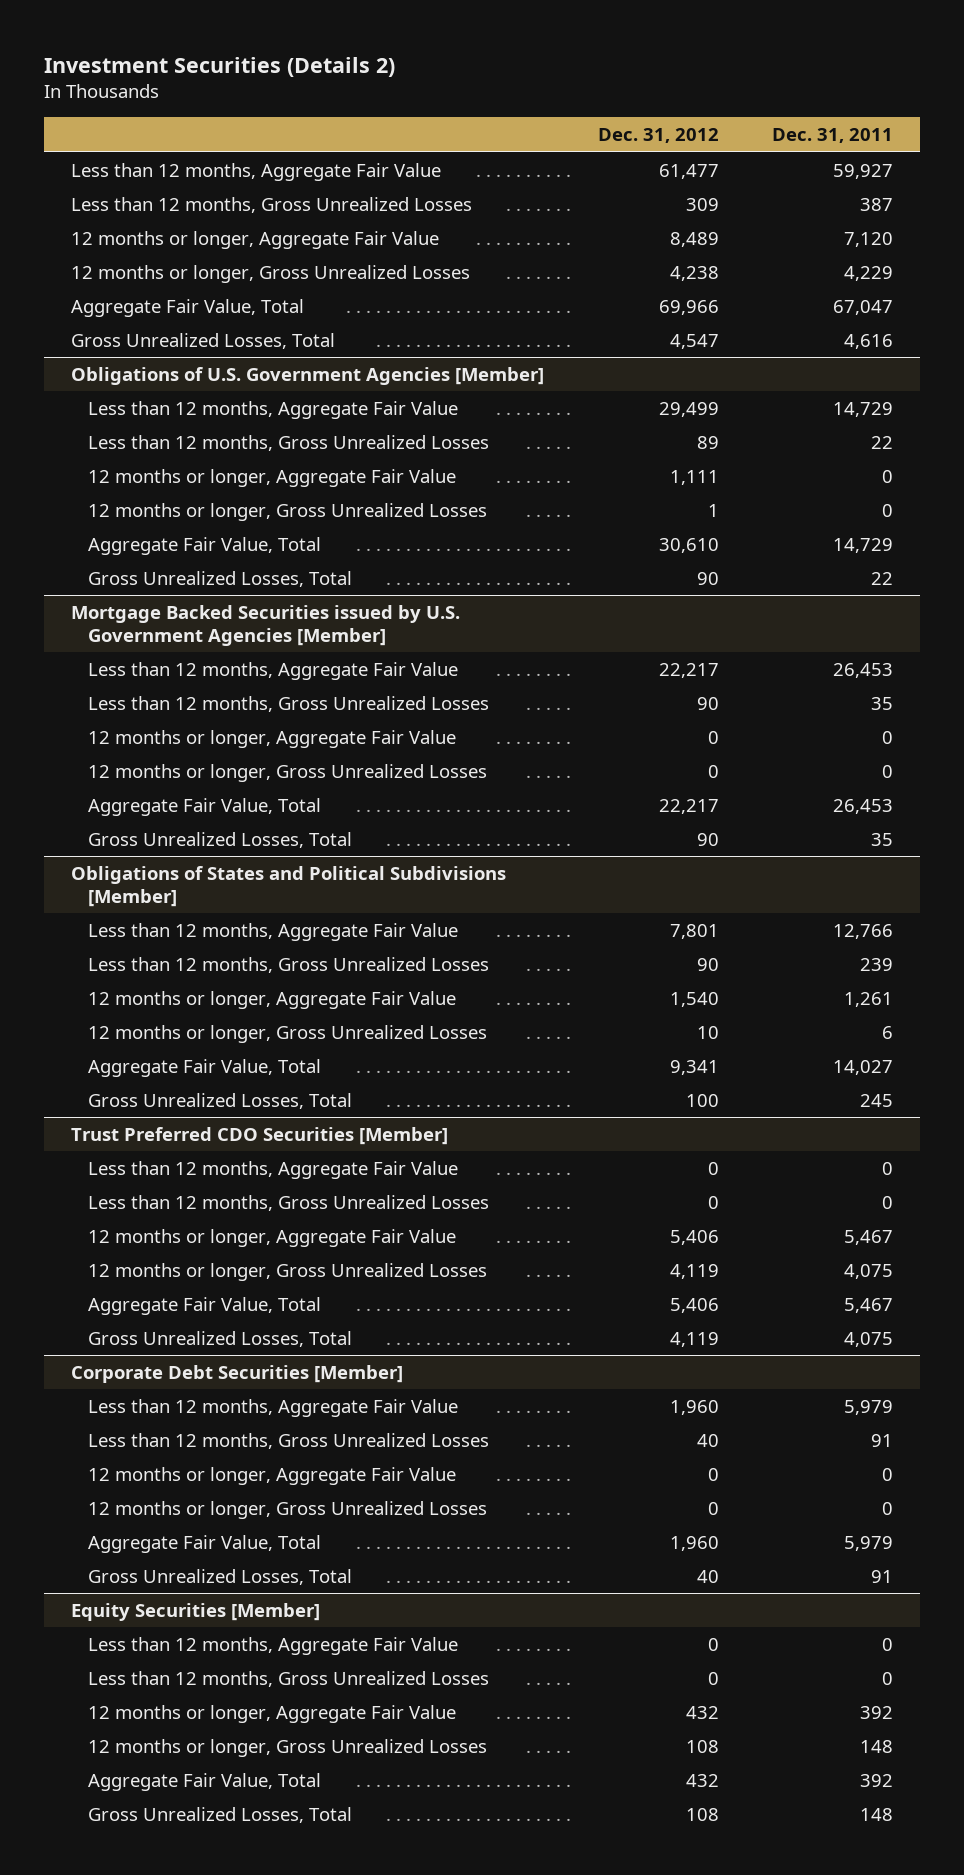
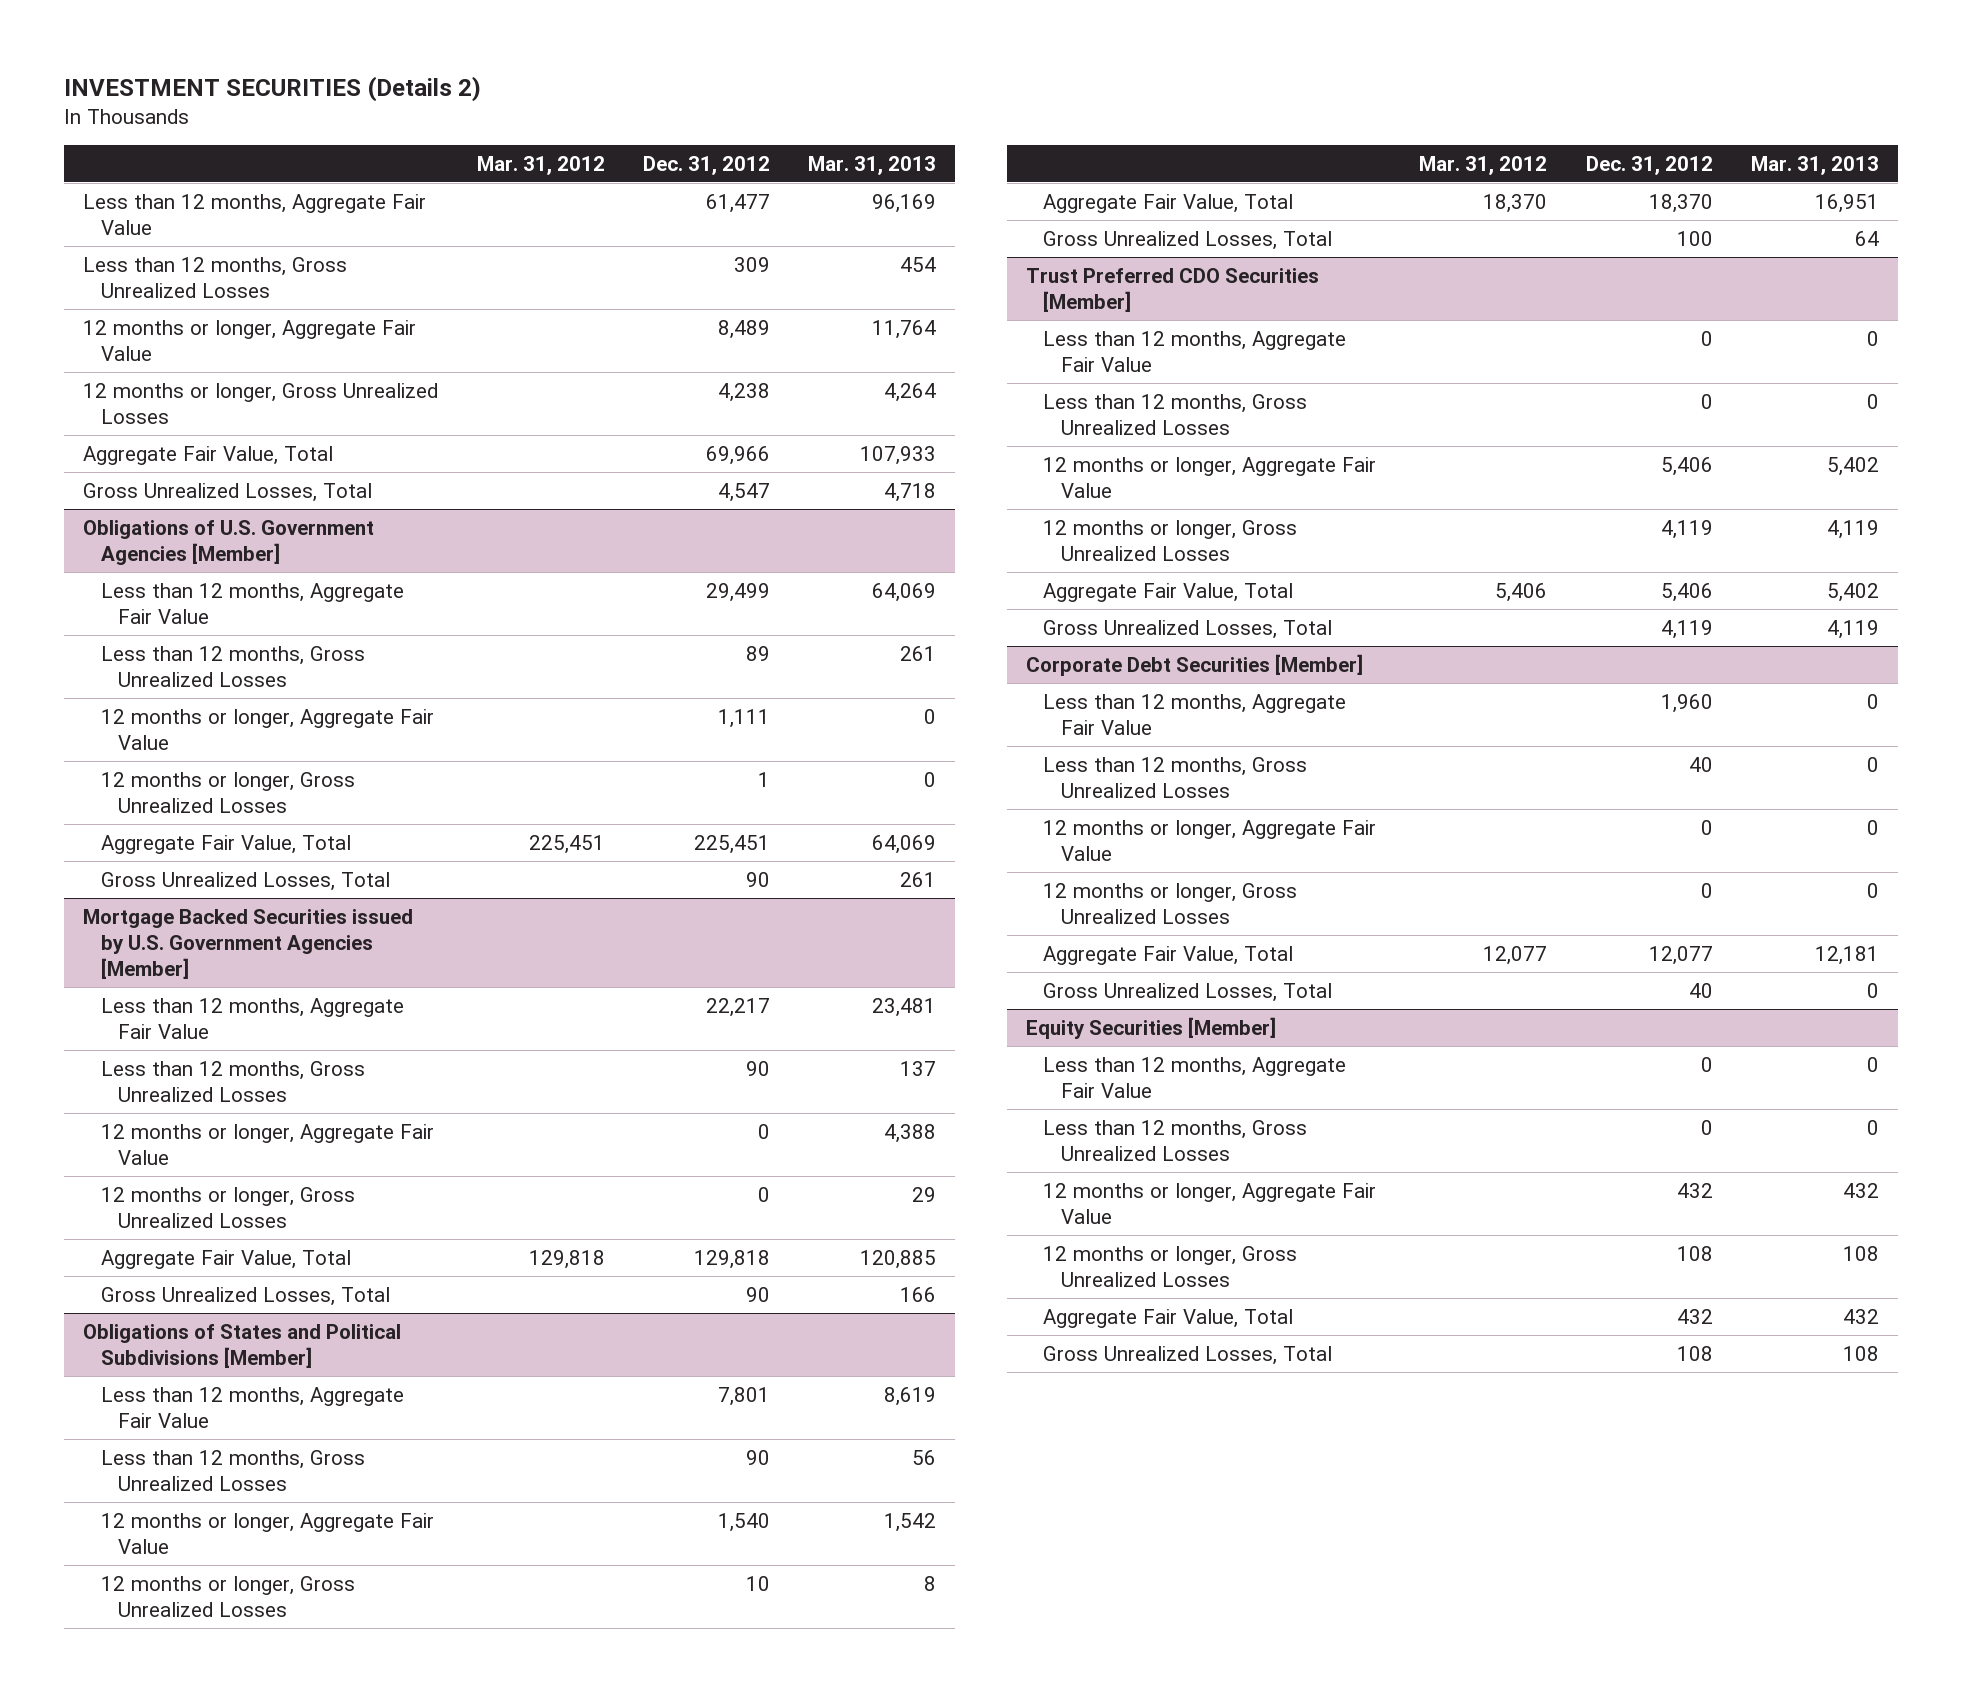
[44,57,396,78] Investment Securities (Details 2) -> [64,76,482,103] INVESTMENT SECURITIES (Details 2)
[772,128,894,144] Dec. 31, 2011 -> none
none -> [476,155,605,175] Mar. 31, 2012
none -> [808,155,937,175] Mar. 31, 2013
[658,537,719,553] 30,610 -> [693,834,770,854] 225,451
[658,798,719,814] 22,217 -> [693,1249,770,1269] 129,818
[669,1059,719,1075] 9,341 -> [1648,193,1713,213] 18,370
[669,1535,719,1551] 1,960 -> [1648,945,1713,965] 12,077

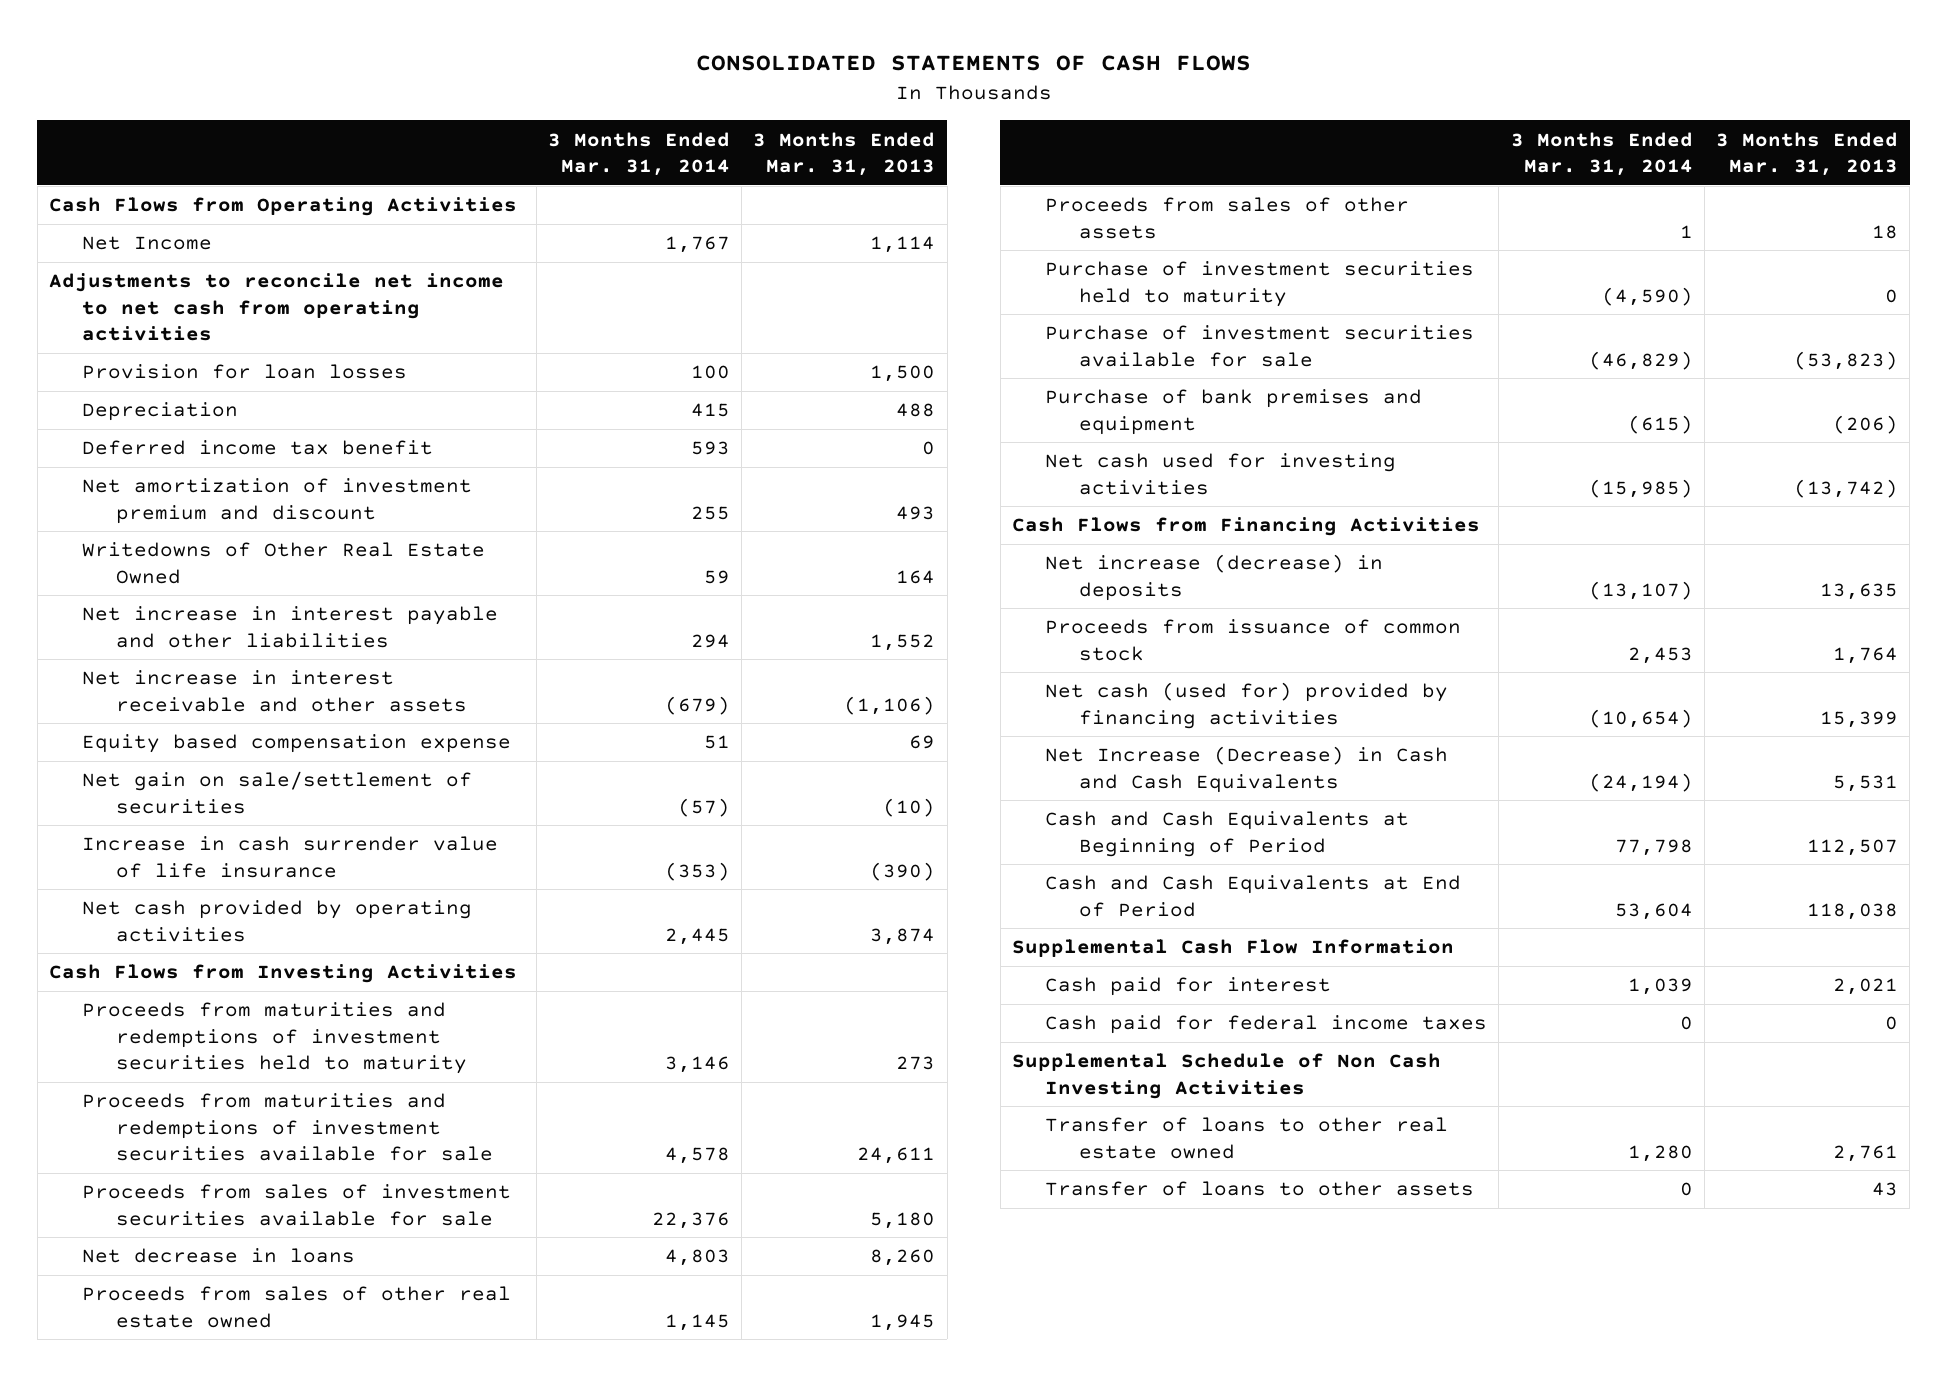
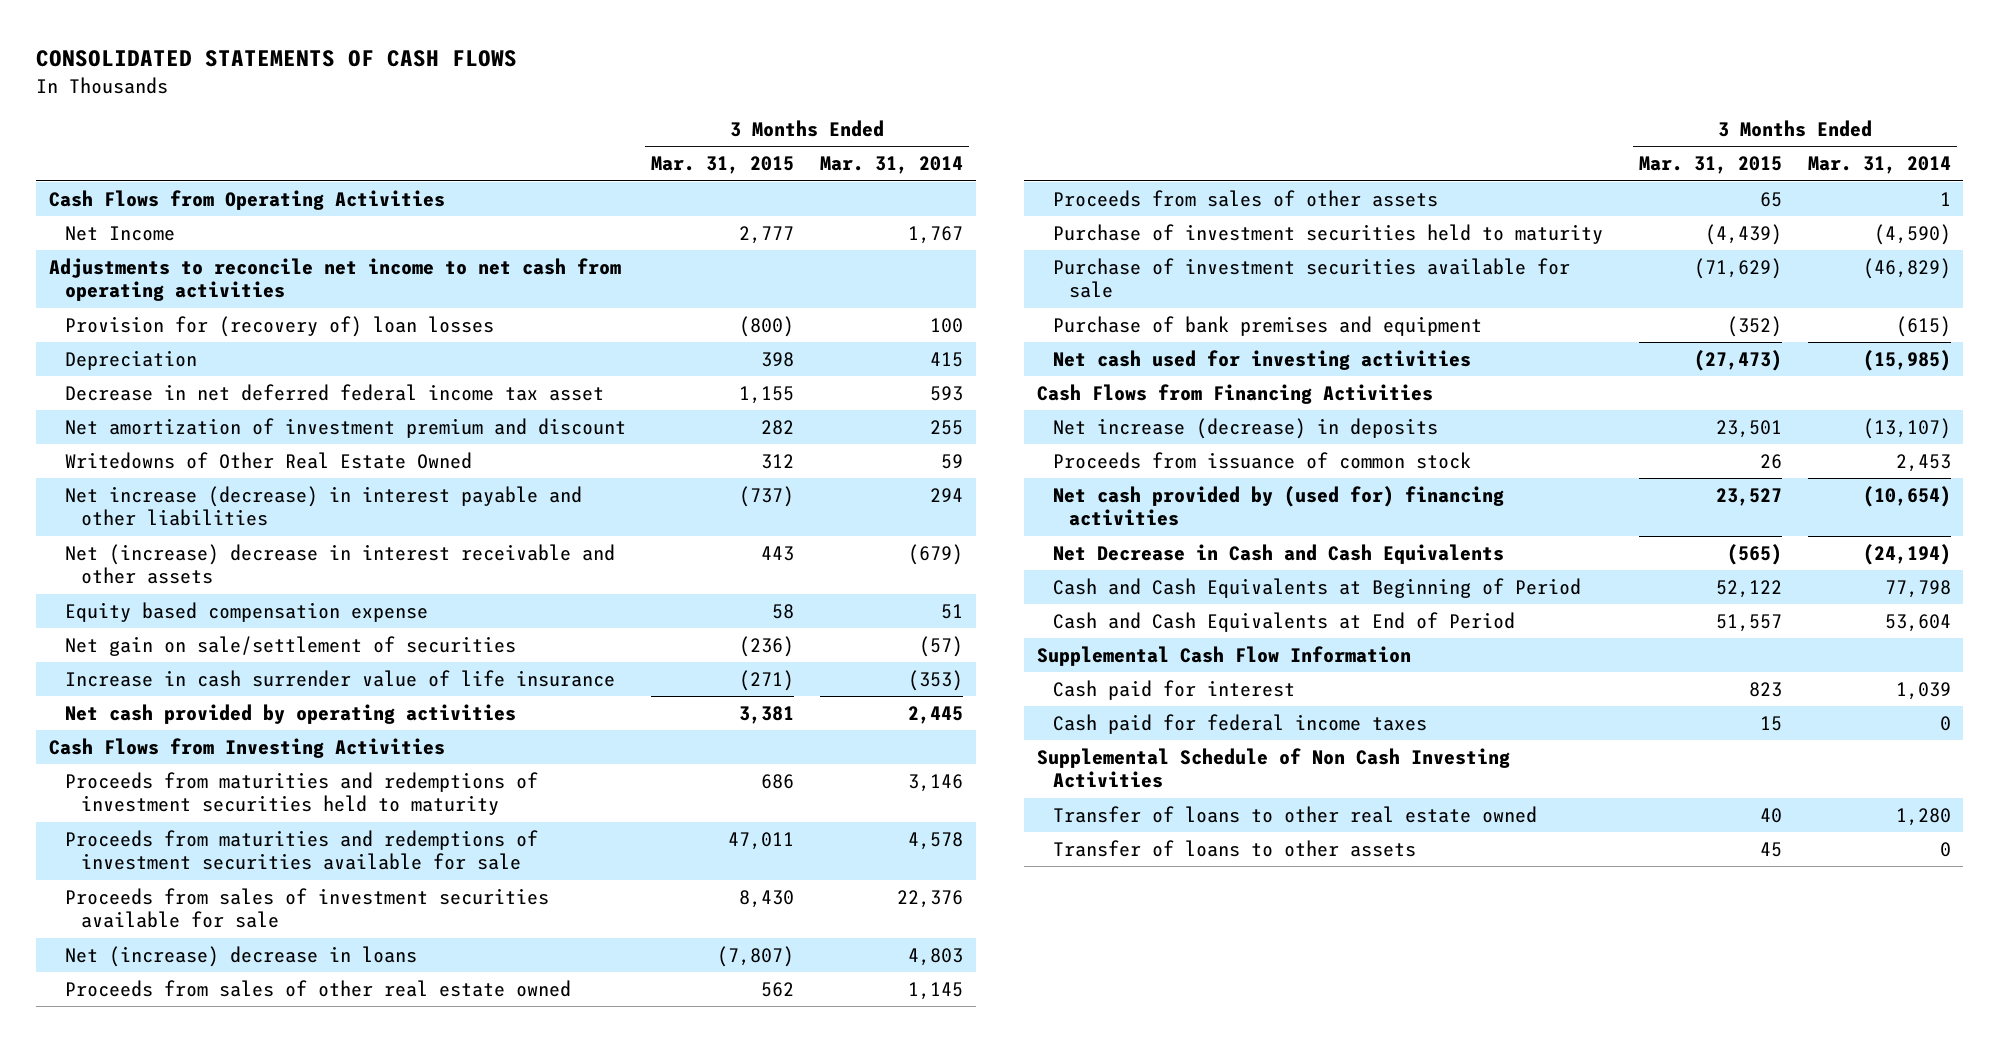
[753,131,936,177] 3 Months Ended Mar. 31, 2013 -> none
none -> [651,156,795,175] Mar. 31, 2015
[82,364,408,380] Provision for loan losses -> [65,315,495,337] Provision for (recovery of) loan losses
[82,440,434,456] Deferred income tax benefit -> [65,383,605,401] Decrease in net deferred federal income tax asset
[82,606,499,648] Net increase in interest payable and other liabilities -> [65,485,583,527] Net increase (decrease) in interest payable and other liabilities
[82,670,467,712] Net increase in interest receivable and other assets -> [65,543,616,585] Net (increase) decrease in interest receivable and other assets
[82,1248,356,1264] Net decrease in loans -> [65,945,418,967] Net (increase) decrease in loans
[1045,682,1449,729] Net cash (used for) provided by financing activities -> [1052,485,1504,527] Net cash provided by (used for) financing activities
[1045,746,1449,793] Net Increase (Decrease) in Cash and Cash Equivalents -> [1052,543,1504,564] Net Decrease in Cash and Cash Equivalents

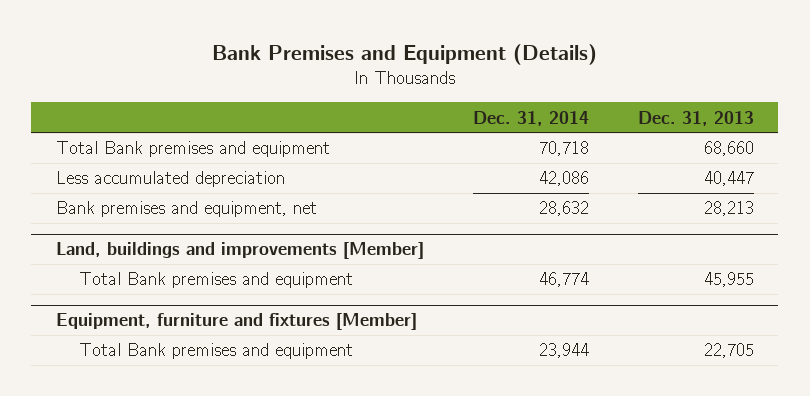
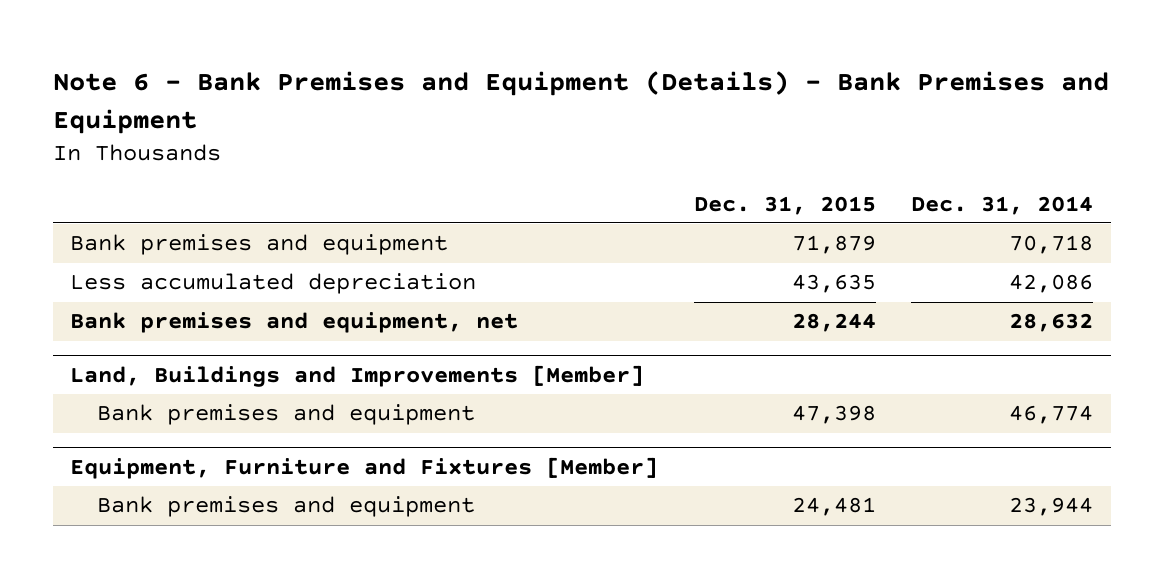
[211,43,597,65] Bank Premises and Equipment (Details) -> [52,71,1109,134] Note 6 - Bank Premises and Equipment (Details) - Bank Premises and Equipment
[637,110,754,126] Dec. 31, 2013 -> none
none -> [693,195,876,215] Dec. 31, 2015
[55,141,330,158] Total Bank premises and equipment -> [70,234,449,256] Bank premises and equipment
[55,242,424,260] Land, buildings and improvements [Member] -> [70,364,645,387] Land, Buildings and Improvements [Member]
[78,272,353,289] Total Bank premises and equipment -> [97,404,476,426] Bank premises and equipment
[55,313,417,331] Equipment, furniture and fixtures [Member] -> [70,456,659,479] Equipment, Furniture and Fixtures [Member]
[78,343,353,360] Total Bank premises and equipment -> [97,496,476,518] Bank premises and equipment

